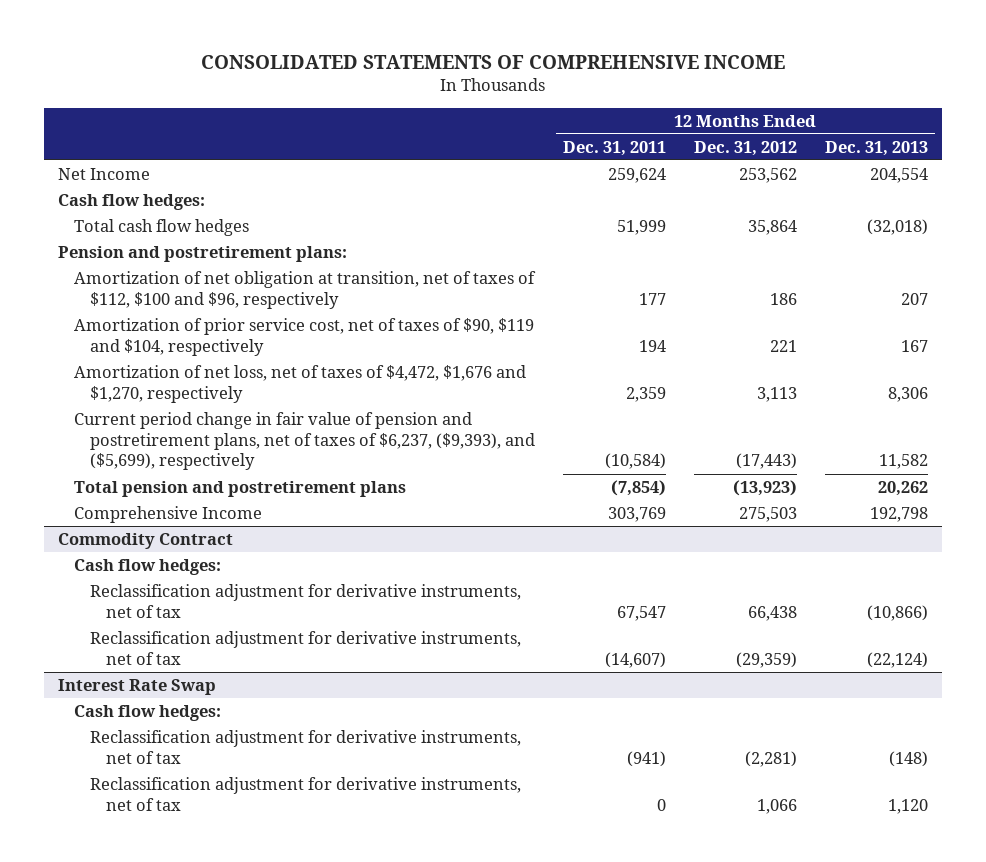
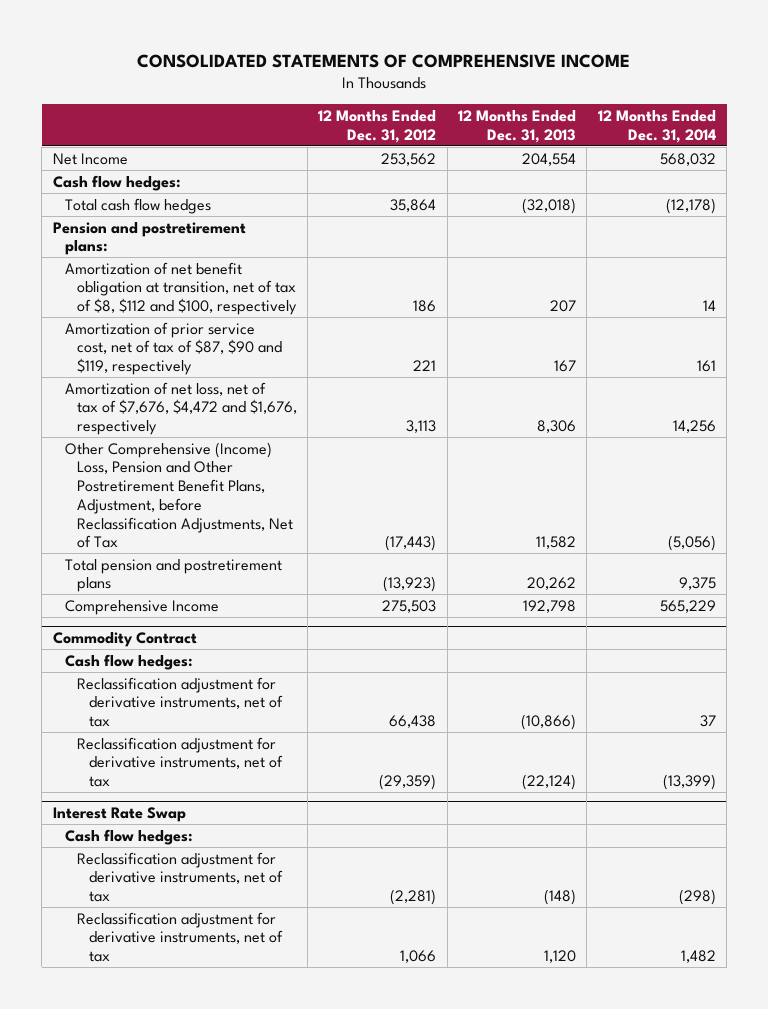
[562,140,666,156] Dec. 31, 2011 -> none
none -> [597,110,716,143] 12 Months Ended Dec. 31, 2014
[73,270,536,309] Amortization of net obligation at transition, net of taxes of $112, $100 and $96, respectively -> [64,261,297,316] Amortization of net benefit obligation at transition, net of tax of $8, $112 and $100, respectively
[73,317,534,356] Amortization of prior service cost, net of taxes of $90, $119 and $104, respectively -> [64,321,282,376] Amortization of prior service cost, net of tax of $87, $90 and $119, respectively
[73,364,526,403] Amortization of net loss, net of taxes of $4,472, $1,676 and $1,270, respectively -> [64,381,297,436] Amortization of net loss, net of tax of $7,676, $4,472 and $1,676, respectively
[73,411,535,471] Current period change in fair value of pension and postretirement plans, net of taxes of $6,237, ($9,393), and ($5,699), respectively -> [64,441,293,549] Other Comprehensive (Income) Loss, Pension and Other Postretirement Benefit Plans, Adjustment, before Reclassification Adjustments, Net of Tax

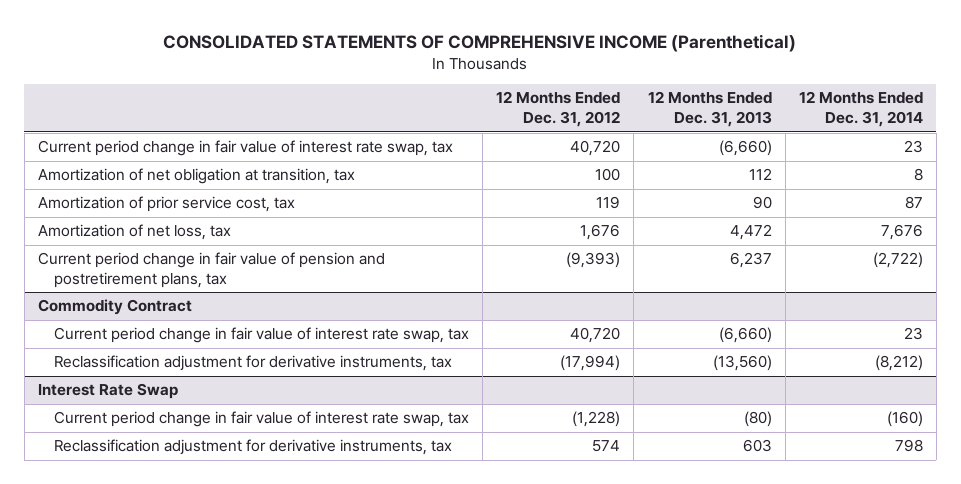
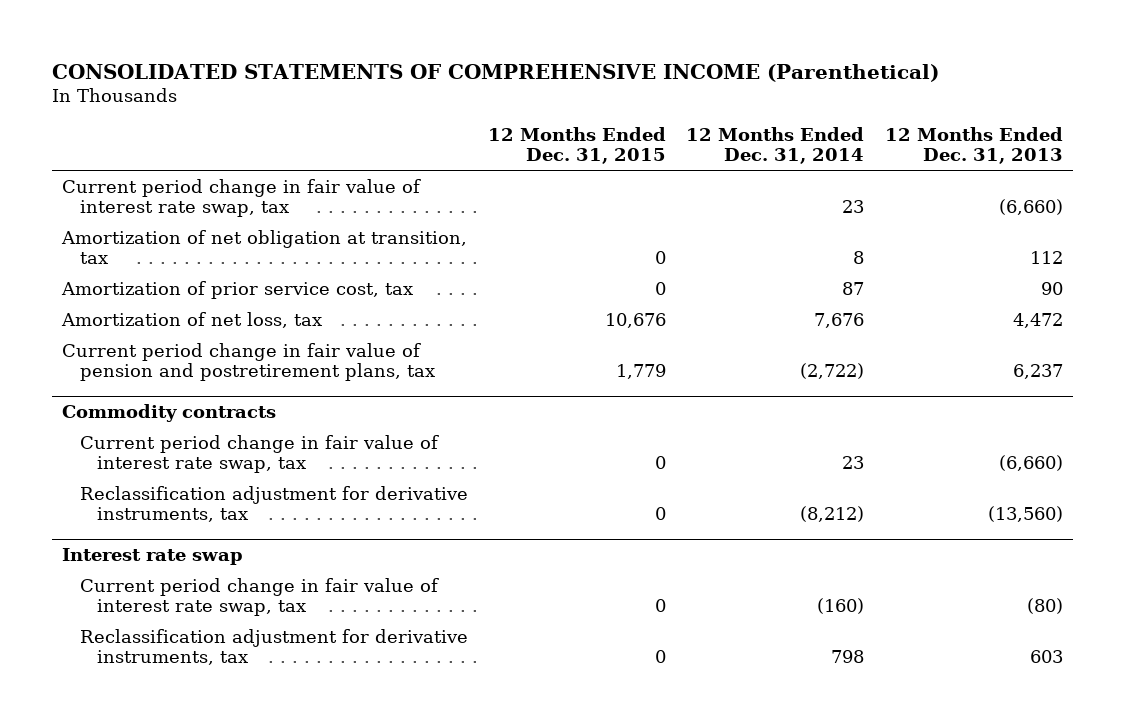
[496,91,621,128] 12 Months Ended Dec. 31, 2012 -> none
none -> [487,127,666,165] 12 Months Ended Dec. 31, 2015
[38,299,193,316] Commodity Contract -> [61,403,276,422] Commodity contracts
[38,383,179,400] Interest Rate Swap -> [61,547,243,565] Interest rate swap

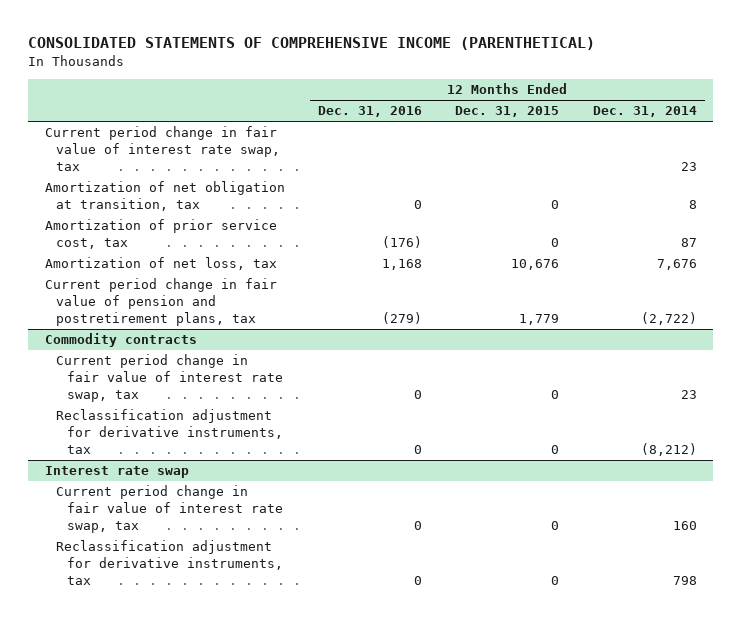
[51,63,939,82] CONSOLIDATED STATEMENTS OF COMPREHENSIVE INCOME (Parenthetical) -> [28,37,596,51] CONSOLIDATED STATEMENTS OF COMPREHENSIVE INCOME (PARENTHETICAL)
[884,127,1063,165] 12 Months Ended Dec. 31, 2013 -> none
none -> [318,106,423,118] Dec. 31, 2016
[817,597,865,614] (160) -> [672,521,697,531] 160

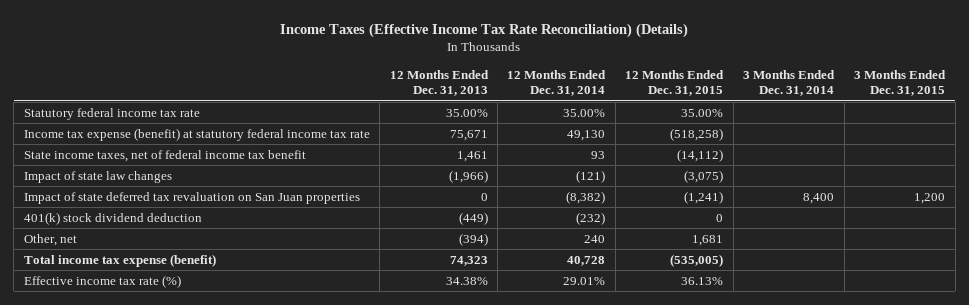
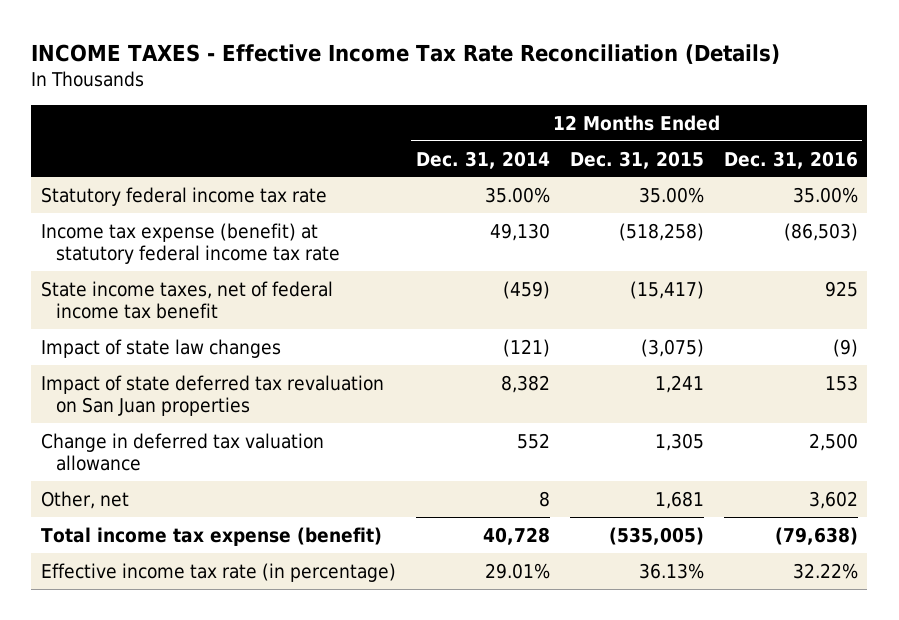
[280,22,689,38] Income Taxes (Effective Income Tax Rate Reconciliation) (Details) -> [31,43,781,64] INCOME TAXES - Effective Income Tax Rate Reconciliation (Details)
[389,69,489,97] 12 Months Ended Dec. 31, 2013 -> none
[743,69,836,97] 3 Months Ended Dec. 31, 2014 -> none
[854,69,947,97] 3 Months Ended Dec. 31, 2015 -> none
none -> [723,150,858,169] Dec. 31, 2016
[591,150,606,159] 93 -> [503,280,551,299] (459)
[677,148,724,162] (14,112) -> [629,280,704,299] (15,417)
[23,211,202,225] 401(k) stock dividend deduction -> none
[566,190,606,204] (8,382) -> [501,374,551,393] 8,382
[684,190,724,204] (1,241) -> [654,374,704,393] 1,241
none -> [41,432,325,472] Change in deferred tax valuation allowance
[584,234,606,243] 240 -> [539,490,551,507] 8
[23,274,181,288] Effective income tax rate (%) -> [41,562,397,582] Effective income tax rate (in percentage)

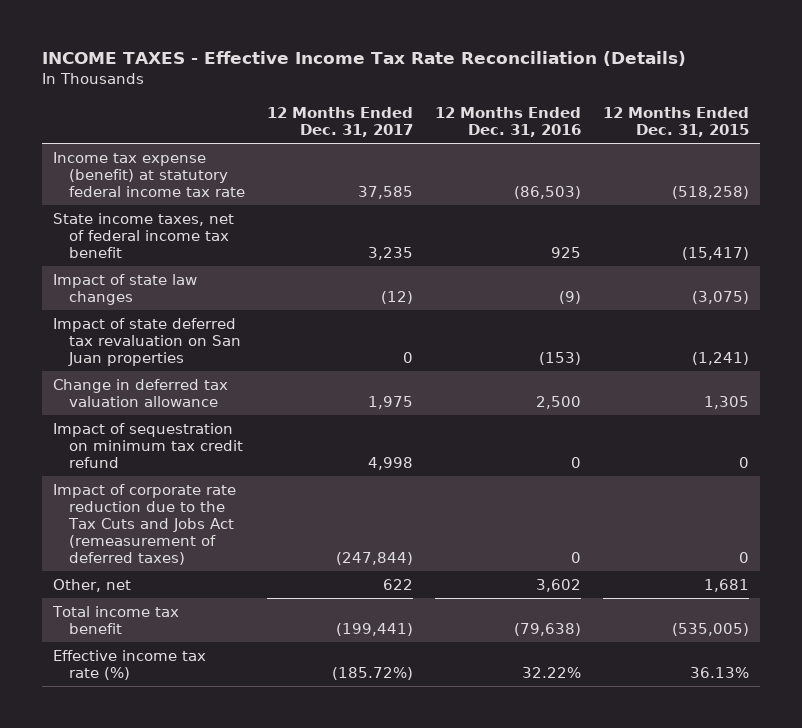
[416,150,551,169] Dec. 31, 2014 -> none
none -> [266,107,413,138] 12 Months Ended Dec. 31, 2017
[41,186,328,206] Statutory federal income tax rate -> none
[654,374,704,393] 1,241 -> [692,351,750,365] (1,241)
[824,374,858,391] 153 -> [539,351,582,365] (153)
none -> [52,423,243,468] Impact of sequestration on minimum tax credit refund
none -> [52,484,236,565] Impact of corporate rate reduction due to the Tax Cuts and Jobs Act (remeasurement of deferred taxes)
[41,526,383,546] Total income tax expense (benefit) -> [51,606,179,634] Total income tax benefit
[41,562,397,582] Effective income tax rate (in percentage) -> [52,650,206,680] Effective income tax rate (%)

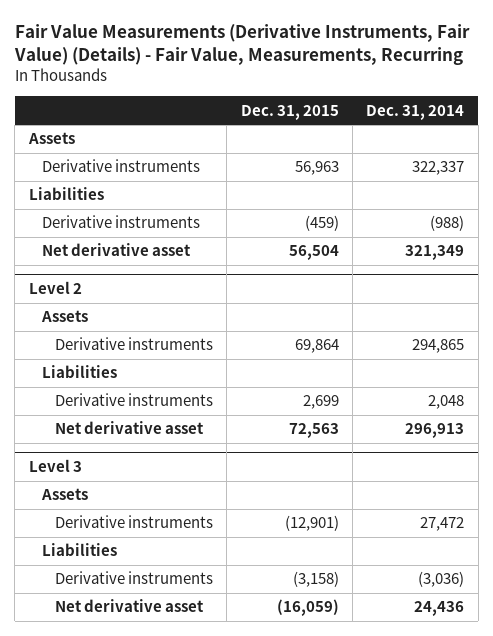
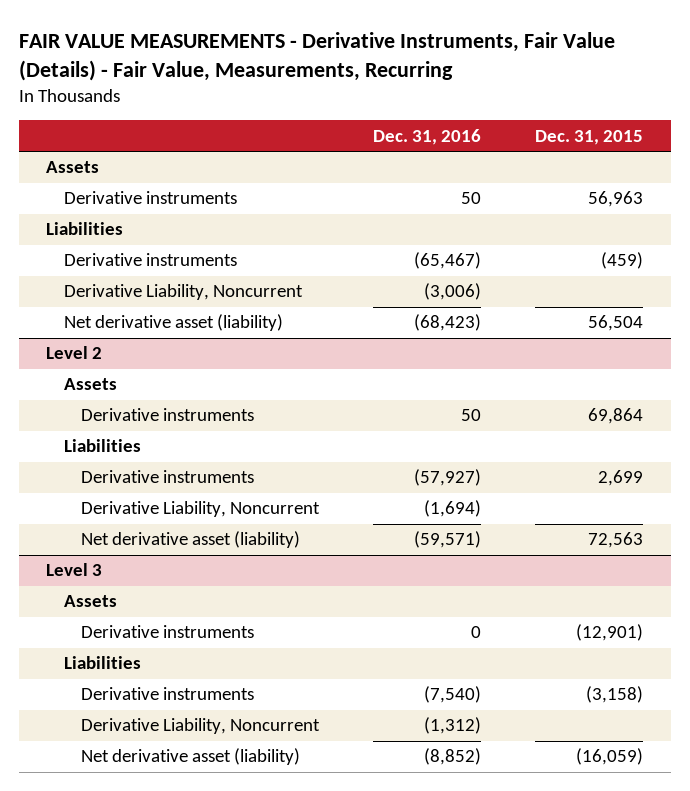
[13,23,470,66] Fair Value Measurements (Derivative Instruments, Fair Value) (Details) - Fair Value, Measurements, Recurring -> [19,32,616,81] FAIR VALUE MEASUREMENTS - Derivative Instruments, Fair Value (Details) - Fair Value, Measurements, Recurring
[366,104,465,120] Dec. 31, 2014 -> none
none -> [373,128,482,145] Dec. 31, 2016
none -> [63,284,303,301] Derivative Liability, Noncurrent
[41,243,191,257] Net derivative asset -> [63,314,283,332] Net derivative asset (liability)
none -> [80,501,320,518] Derivative Liability, Noncurrent
[54,421,204,435] Net derivative asset -> [80,531,300,549] Net derivative asset (liability)
none -> [80,718,320,735] Derivative Liability, Noncurrent
[54,599,204,613] Net derivative asset -> [80,748,300,766] Net derivative asset (liability)

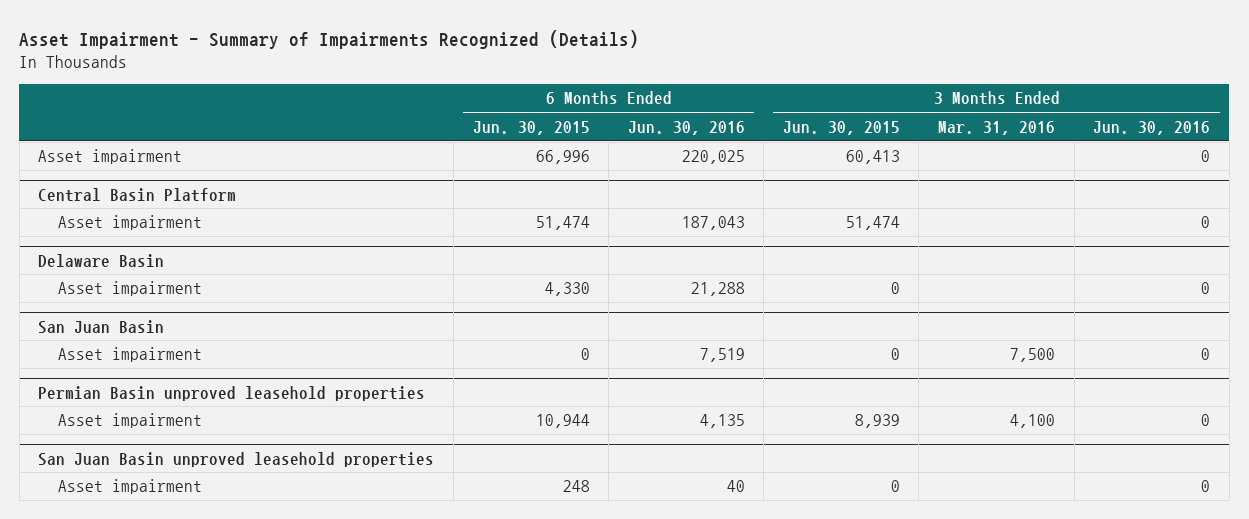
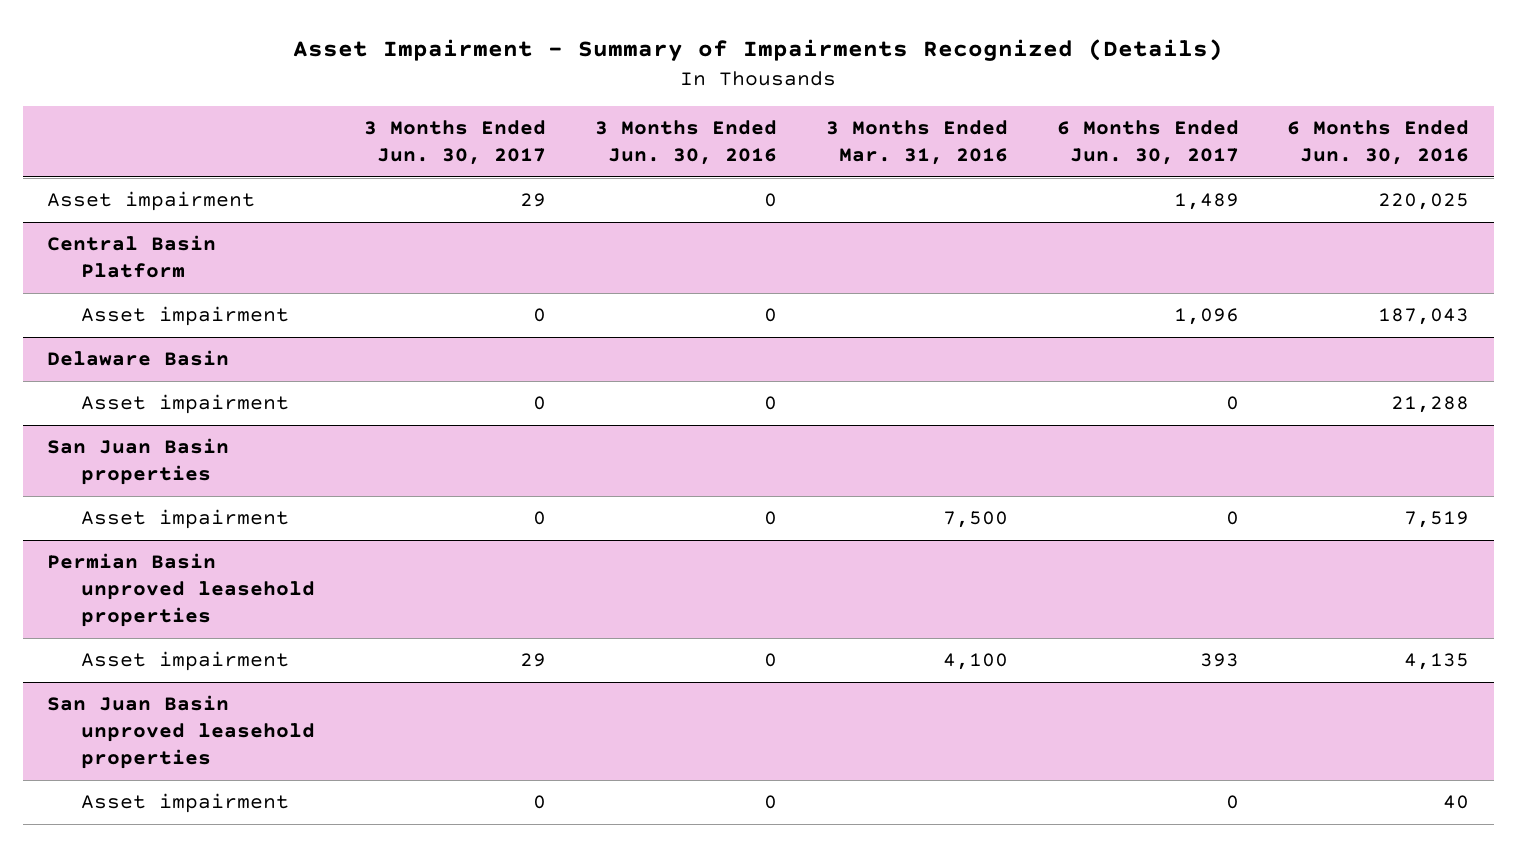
[472,120,590,135] Jun. 30, 2015 -> none
[782,120,900,135] Jun. 30, 2015 -> none
none -> [363,120,546,166] 3 Months Ended Jun. 30, 2017
none -> [1056,120,1239,166] 6 Months Ended Jun. 30, 2017
[38,319,165,334] San Juan Basin -> [47,438,230,486] San Juan Basin properties

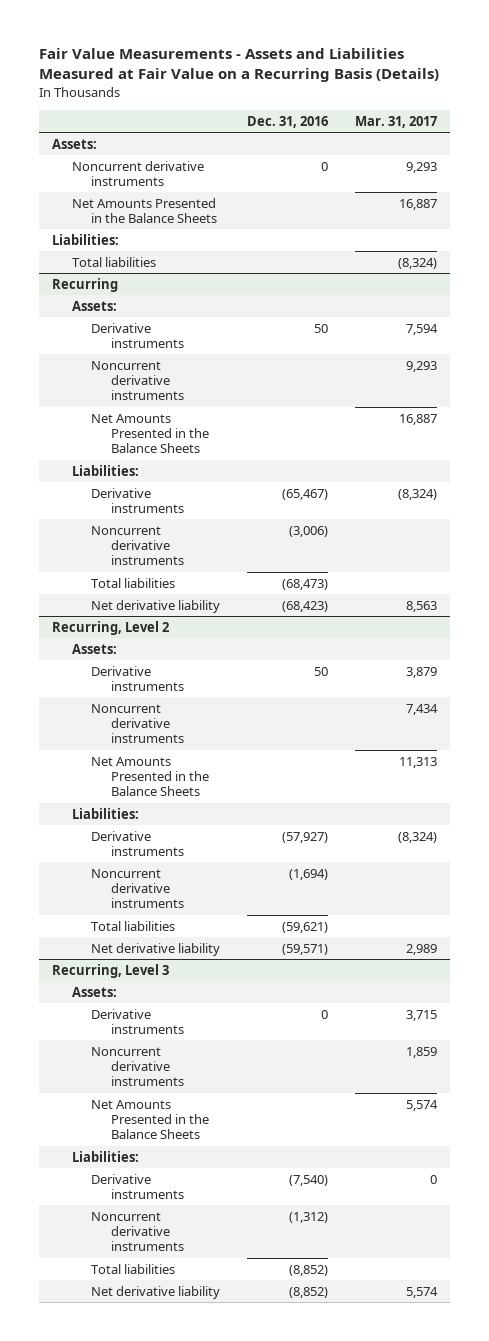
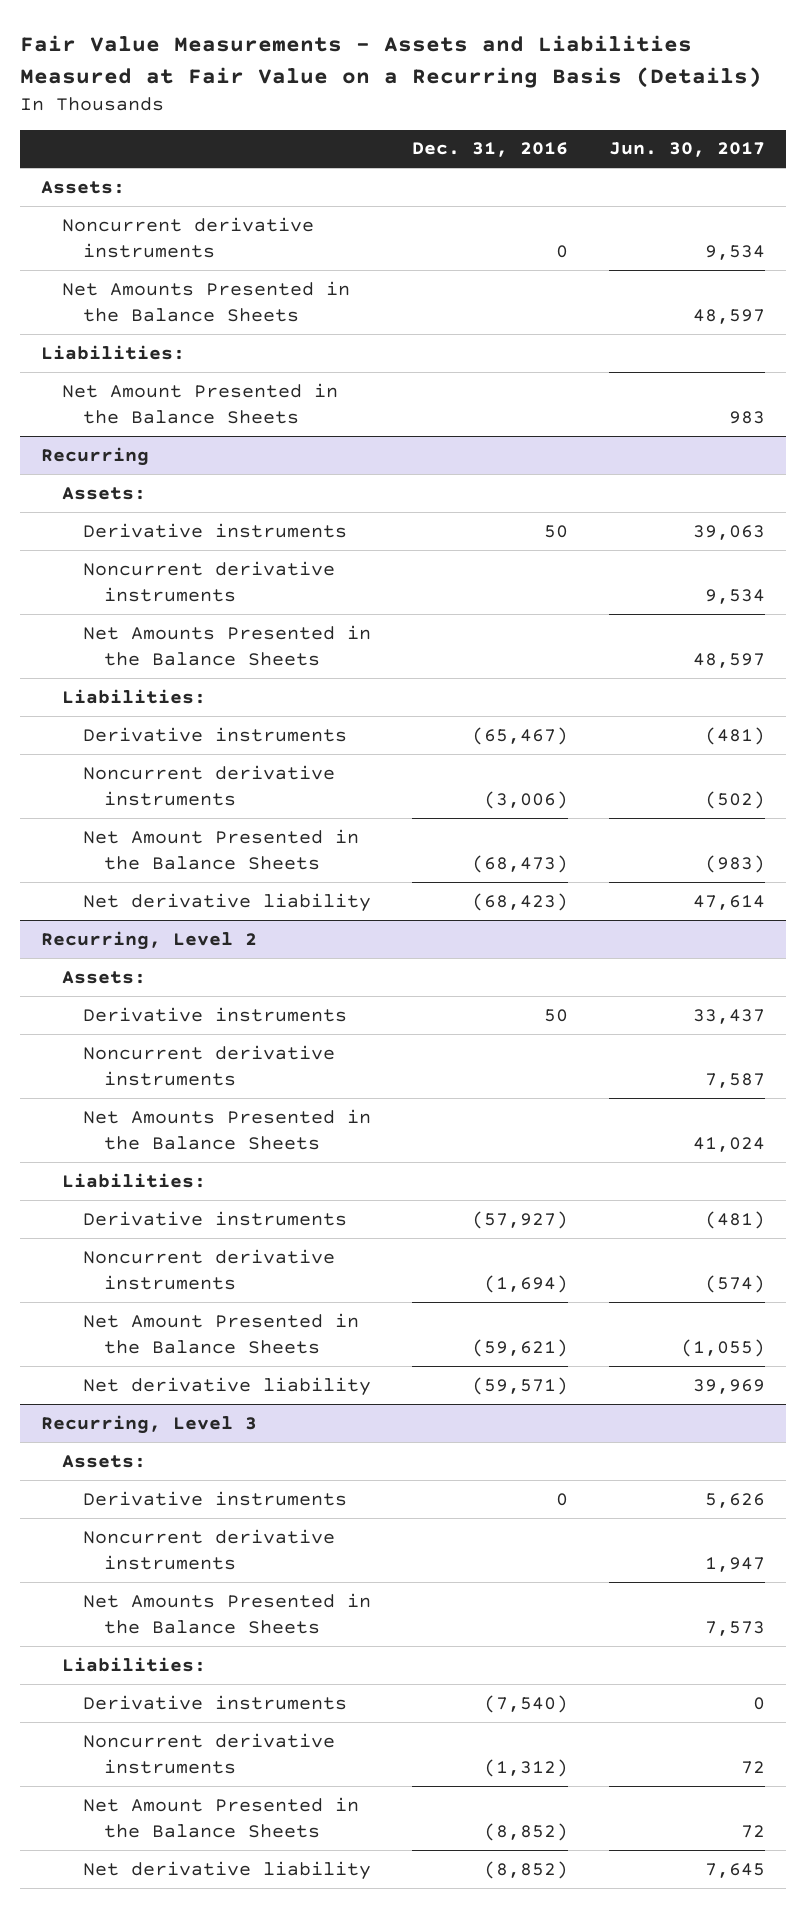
[354,115,437,128] Mar. 31, 2017 -> none
none -> [609,142,766,158] Jun. 30, 2017
[71,256,156,267] Total liabilities -> [62,382,339,424] Net Amount Presented in the Balance Sheets
[91,577,176,588] Total liabilities -> [83,828,360,870] Net Amount Presented in the Balance Sheets
[91,920,176,931] Total liabilities -> [83,1312,360,1354] Net Amount Presented in the Balance Sheets
[91,1263,176,1274] Total liabilities -> [83,1796,360,1838] Net Amount Presented in the Balance Sheets

